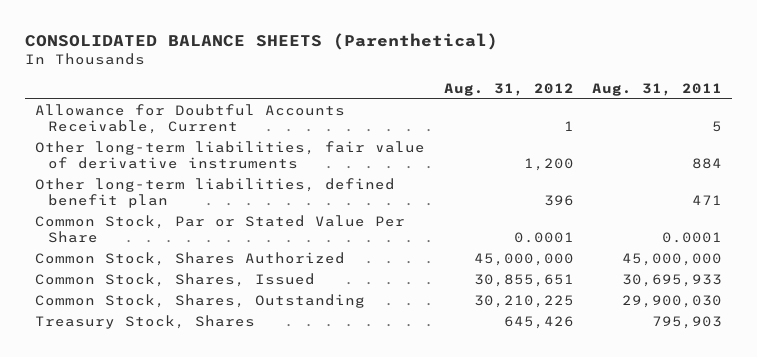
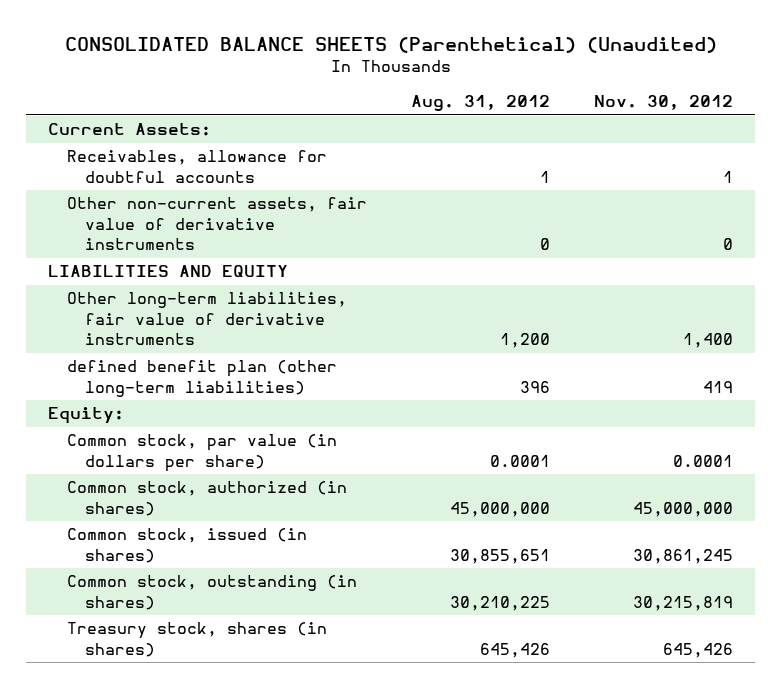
[25,33,499,51] CONSOLIDATED BALANCE SHEETS (Parenthetical) -> [64,36,717,53] CONSOLIDATED BALANCE SHEETS (Parenthetical) (Unaudited)
[592,82,723,96] Aug. 31, 2011 -> none
none -> [594,95,734,111] Nov. 30, 2012
none -> [48,123,212,137] Current Assets:
[34,104,345,135] Allowance for Doubtful Accounts Receivable, Current -> [66,150,327,183] Receivables, allowance for doubtful accounts
none -> [66,197,367,251] Other non-current assets, fair value of derivative instruments
none -> [48,265,289,278] LIABILITIES AND EQUITY
[34,178,395,209] Other long-term liabilities, defined benefit plan -> [66,360,337,397] defined benefit plan (other long-term liabilities)
none -> [48,407,125,425] Equity:
[34,215,405,244] Common Stock, Par or Stated Value Per Share -> [66,434,337,472] Common stock, par value (in dollars per share)
[34,252,345,267] Common Stock, Shares Authorized -> [66,481,347,516] Common stock, authorized (in shares)
[34,273,315,288] Common Stock, Shares, Issued -> [66,528,307,563] Common stock, issued (in shares)
[34,294,365,309] Common Stock, Shares, Outstanding -> [66,575,357,610] Common stock, outstanding (in shares)
[34,315,255,330] Treasury Stock, Shares -> [66,622,327,657] Treasury stock, shares (in shares)

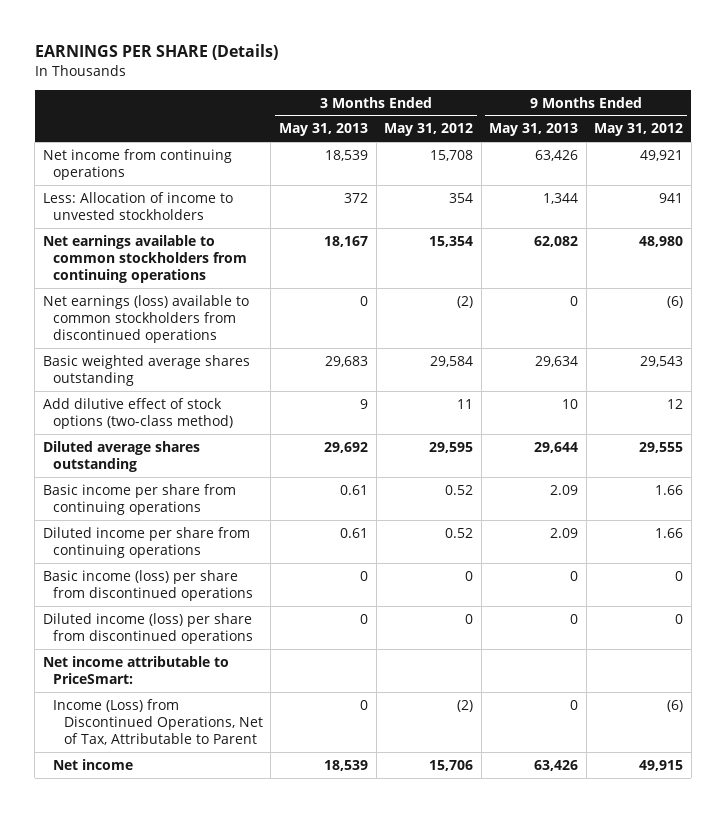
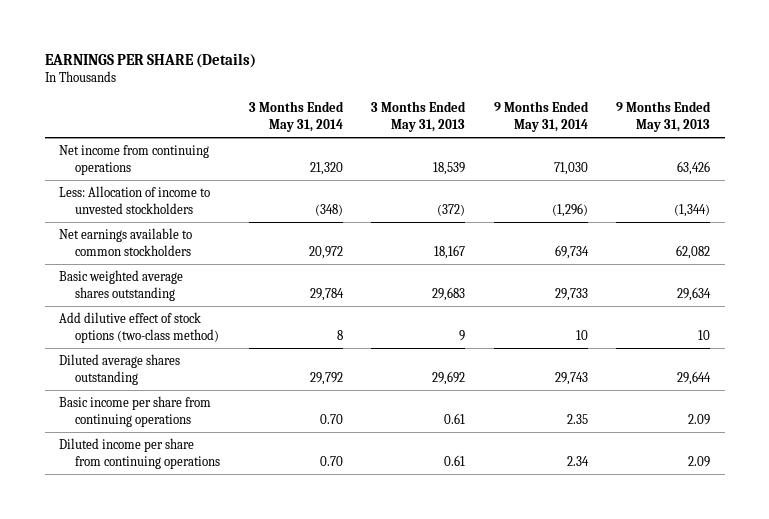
[384,123,474,137] May 31, 2012 -> none
[594,123,684,137] May 31, 2012 -> none
none -> [248,101,344,132] 3 Months Ended May 31, 2014
none -> [493,101,589,132] 9 Months Ended May 31, 2014
[42,294,249,343] Net earnings (loss) available to common stockholders from discontinued operations -> none
[343,192,368,203] 372 -> [437,203,466,216] (372)
[543,192,579,204] 1,344 -> [674,203,711,217] (1,344)
[42,234,248,283] Net earnings available to common stockholders from continuing operations -> [58,228,192,256] Net earnings available to common stockholders
[42,569,254,601] Basic income (loss) per share from discontinued operations -> none
[42,612,254,644] Diluted income (loss) per share from discontinued operations -> none
[42,655,229,684] Net income attributable to PriceSmart: -> none
[53,698,263,745] Income (Loss) from Discontinued Operations, Net of Tax, Attributable to Parent -> none
[53,758,134,770] Net income -> none

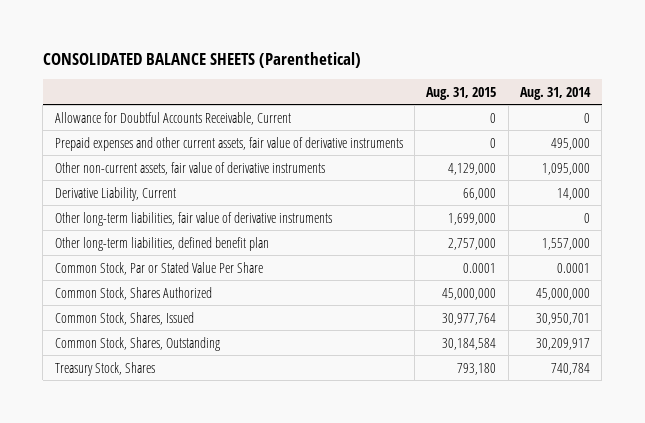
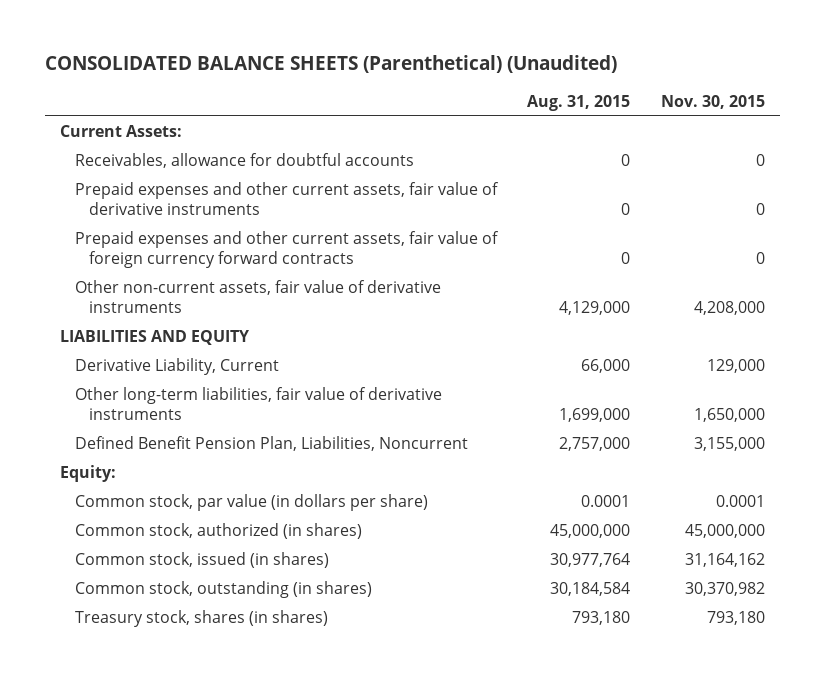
[42,51,361,68] CONSOLIDATED BALANCE SHEETS (Parenthetical) -> [44,54,617,73] CONSOLIDATED BALANCE SHEETS (Parenthetical) (Unaudited)
[520,86,592,100] Aug. 31, 2014 -> none
none -> [660,94,765,109] Nov. 30, 2015
none -> [60,125,183,138] Current Assets:
[54,111,291,125] Allowance for Doubtful Accounts Receivable, Current -> [74,153,414,169] Receivables, allowance for doubtful accounts
none -> [74,231,499,269] Prepaid expenses and other current assets, fair value of foreign currency forward contracts
none -> [60,330,250,346] LIABILITIES AND EQUITY
[54,236,269,251] Other long-term liabilities, defined benefit plan -> [74,436,468,452] Defined Benefit Pension Plan, Liabilities, Noncurrent
none -> [60,465,117,483] Equity:
[54,261,263,275] Common Stock, Par or Stated Value Per Share -> [74,494,428,512] Common stock, par value (in dollars per share)
[54,286,212,300] Common Stock, Shares Authorized -> [74,523,362,540] Common stock, authorized (in shares)
[54,311,194,325] Common Stock, Shares, Issued -> [74,552,329,569] Common stock, issued (in shares)
[54,336,220,351] Common Stock, Shares, Outstanding -> [74,581,372,599] Common stock, outstanding (in shares)
[54,361,155,376] Treasury Stock, Shares -> [74,610,328,628] Treasury stock, shares (in shares)

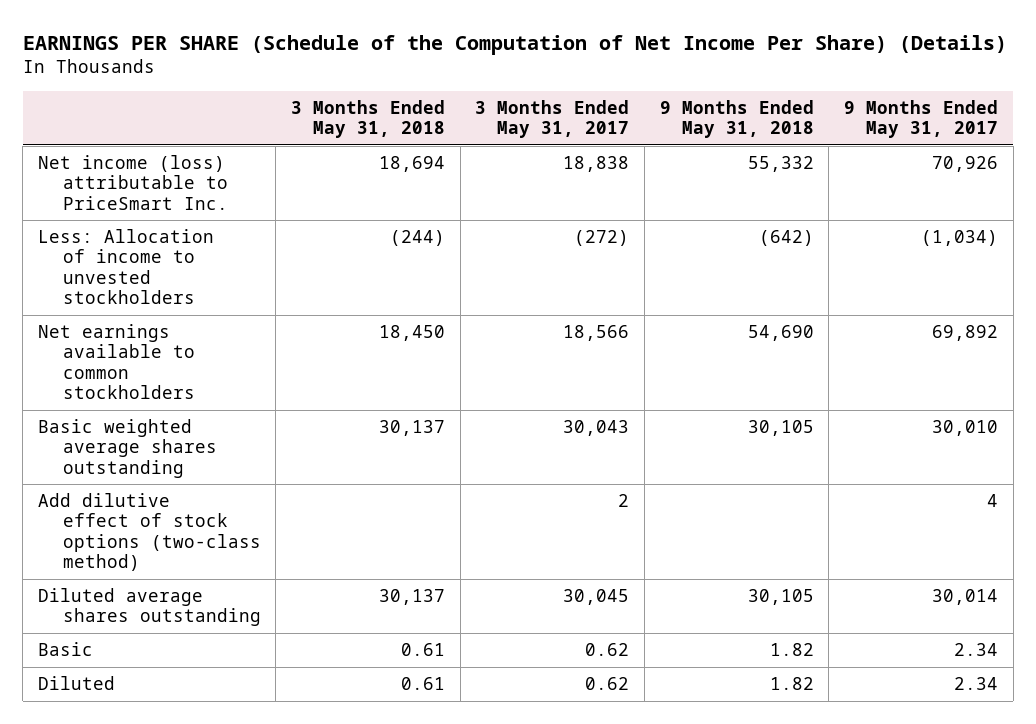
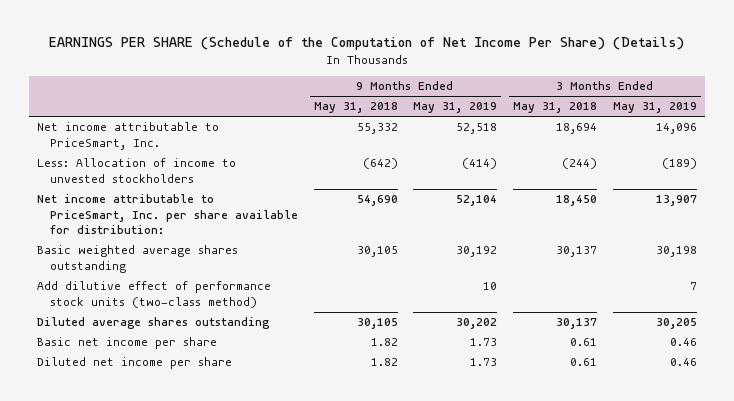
[475,99,630,139] 3 Months Ended May 31, 2017 -> none
[844,99,999,139] 9 Months Ended May 31, 2017 -> none
none -> [413,102,498,114] May 31, 2019
none -> [612,102,697,114] May 31, 2019
[37,155,228,210] Net income (loss) attributable to PriceSmart Inc. -> [36,122,219,150] Net income attributable to PriceSmart, Inc.
[37,324,195,400] Net earnings available to common stockholders -> [36,194,298,235] Net income attributable to PriceSmart, Inc. per share available for distribution:
[37,493,261,572] Add dilutive effect of stock options (two-class method) -> [36,281,271,308] Add dilutive effect of performance stock units (two-class method)
[37,642,93,657] Basic -> [36,337,217,350] Basic net income per share
[37,676,115,691] Diluted -> [36,357,232,370] Diluted net income per share

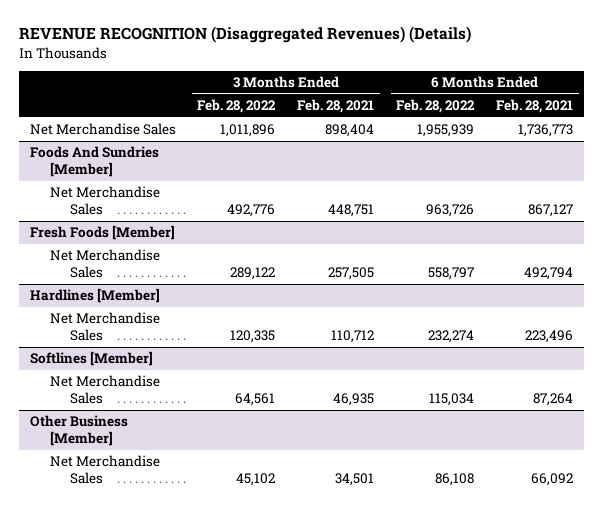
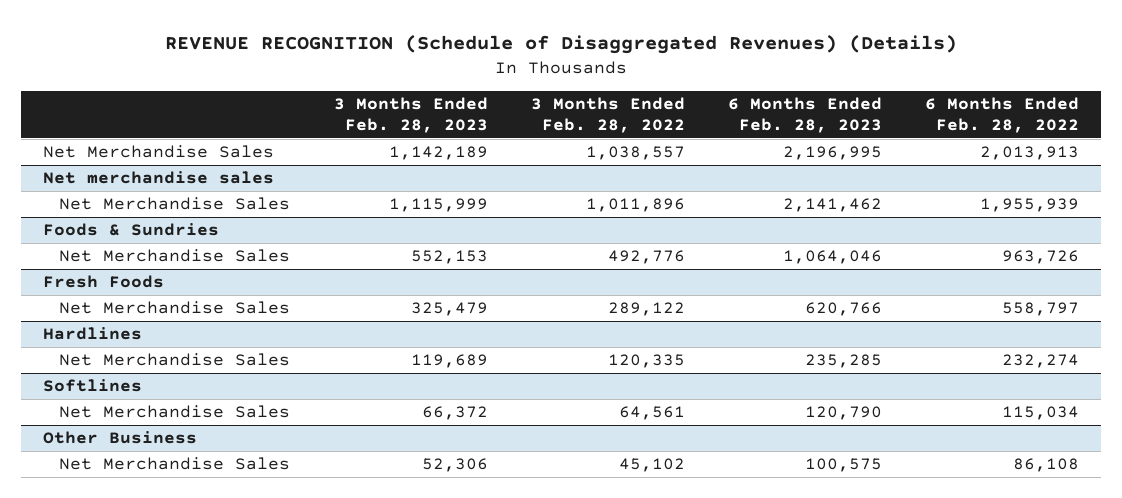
[18,26,471,44] REVENUE RECOGNITION (Disaggregated Revenues) (Details) -> [165,34,958,54] REVENUE RECOGNITION (Schedule of Disaggregated Revenues) (Details)
[297,99,375,114] Feb. 28, 2021 -> none
[496,99,574,114] Feb. 28, 2021 -> none
none -> [333,96,488,133] 3 Months Ended Feb. 28, 2023
none -> [728,96,883,133] 6 Months Ended Feb. 28, 2023
none -> [42,145,274,159] Net Merchandise Sales
none -> [42,171,274,185] Net merchandise sales
[29,146,159,178] Foods And Sundries [Member] -> [42,223,219,237] Foods & Sundries
[29,225,175,241] Fresh Foods [Member] -> [42,275,164,289] Fresh Foods
[29,288,160,304] Hardlines [Member] -> [42,327,142,341] Hardlines
[29,351,153,367] Softlines [Member] -> [42,379,142,393] Softlines
[29,415,128,447] Other Business [Member] -> [42,431,197,445] Other Business

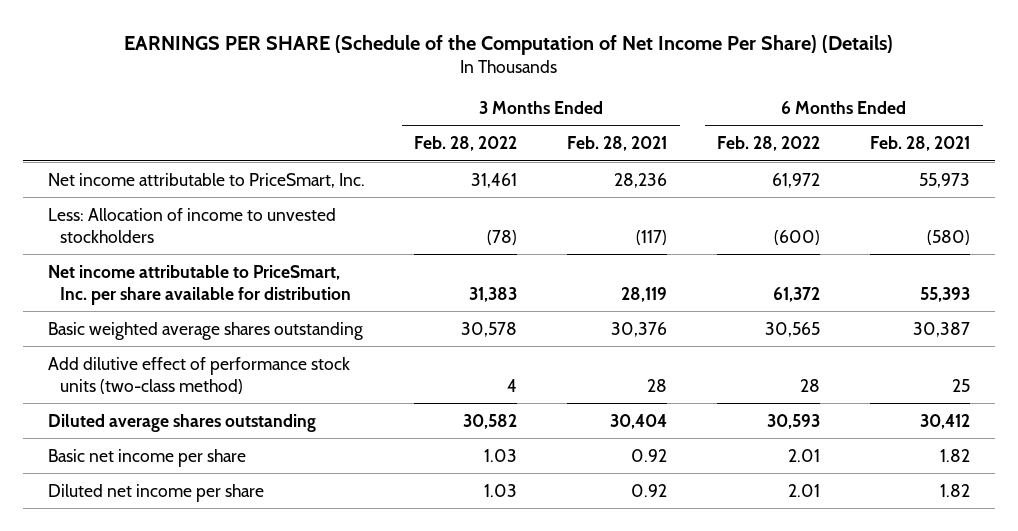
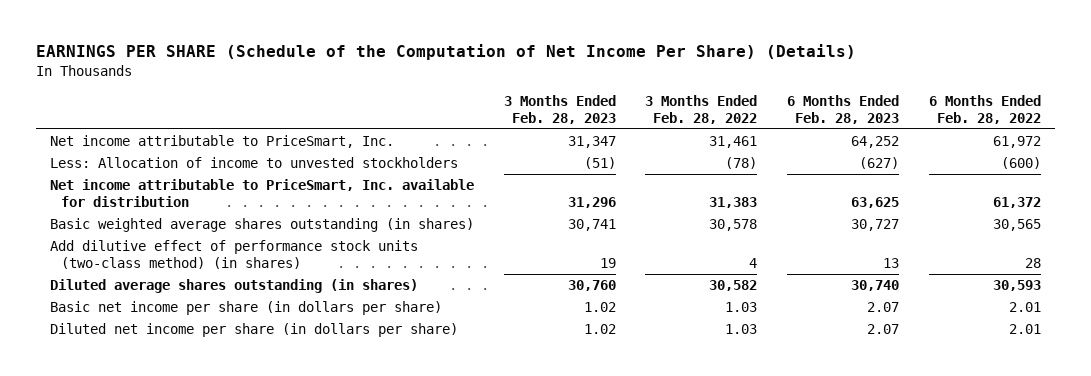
[567,136,668,152] Feb. 28, 2021 -> none
[870,136,971,152] Feb. 28, 2021 -> none
none -> [503,95,616,124] 3 Months Ended Feb. 28, 2023
none -> [786,95,899,124] 6 Months Ended Feb. 28, 2023
[47,264,352,305] Net income attributable to PriceSmart, Inc. per share available for distribution -> [50,179,475,207] Net income attributable to PriceSmart, Inc. available for distribution
[47,321,363,340] Basic weighted average shares outstanding -> [50,218,475,233] Basic weighted average shares outstanding (in shares)
[47,356,350,394] Add dilutive effect of performance stock units (two-class method) -> [50,240,419,269] Add dilutive effect of performance stock units (two-class method) (in shares)
[47,413,316,432] Diluted average shares outstanding -> [50,279,419,294] Diluted average shares outstanding (in shares)
[47,448,246,467] Basic net income per share -> [50,301,443,316] Basic net income per share (in dollars per share)
[47,483,264,502] Diluted net income per share -> [50,323,459,338] Diluted net income per share (in dollars per share)

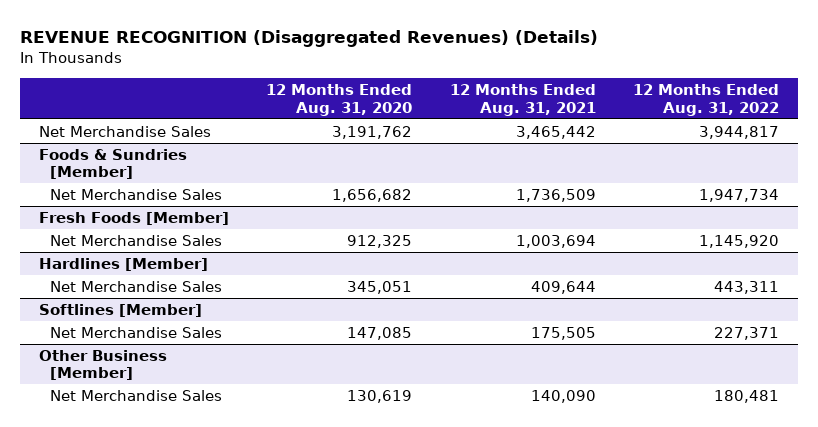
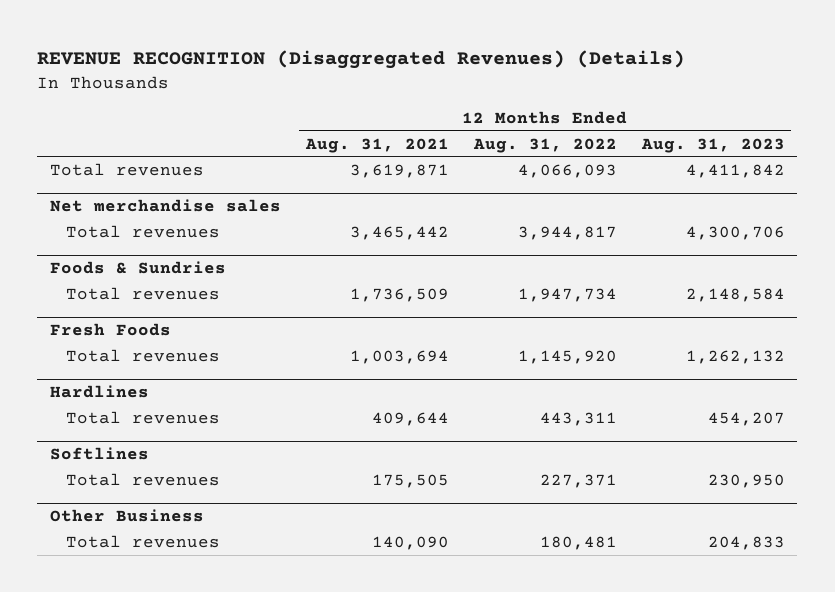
[266,84,413,116] 12 Months Ended Aug. 31, 2020 -> none
none -> [640,137,785,153] Aug. 31, 2023
none -> [49,162,204,176] Total revenues
none -> [49,199,281,213] Net merchandise sales
[38,125,211,137] Net Merchandise Sales -> [65,224,220,238] Total revenues
[38,148,187,180] Foods & Sundries [Member] -> [49,261,226,275] Foods & Sundries
[49,188,222,200] Net Merchandise Sales -> [65,286,220,300] Total revenues
[38,211,229,225] Fresh Foods [Member] -> [49,323,171,337] Fresh Foods
[49,234,222,246] Net Merchandise Sales -> [65,348,220,362] Total revenues
[38,257,208,271] Hardlines [Member] -> [49,385,149,399] Hardlines
[49,280,222,292] Net Merchandise Sales -> [65,410,220,424] Total revenues
[38,303,202,317] Softlines [Member] -> [49,447,149,461] Softlines
[49,326,222,338] Net Merchandise Sales -> [65,472,220,486] Total revenues
[38,349,167,381] Other Business [Member] -> [49,509,204,523] Other Business
[49,389,222,401] Net Merchandise Sales -> [65,534,220,548] Total revenues

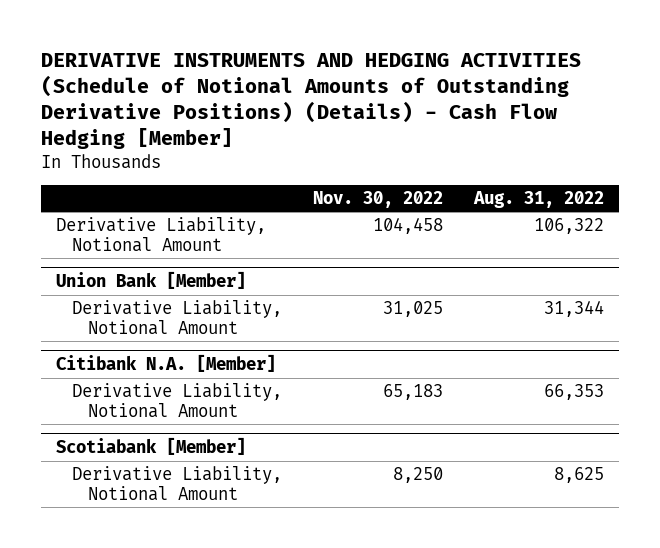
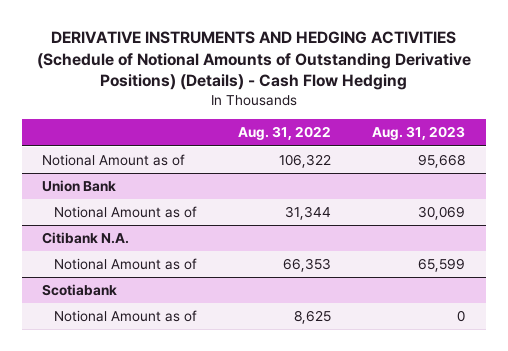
[40,53,581,150] DERIVATIVE INSTRUMENTS AND HEDGING ACTIVITIES (Schedule of Notional Amounts of Outstanding Derivative Positions) (Details) - Cash Flow Hedging [Member] -> [36,31,471,91] DERIVATIVE INSTRUMENTS AND HEDGING ACTIVITIES (Schedule of Notional Amounts of Outstanding Derivative Positions) (Details) - Cash Flow Hedging
[312,191,443,209] Nov. 30, 2022 -> none
none -> [372,126,466,141] Aug. 31, 2023
[56,217,267,253] Derivative Liability, Notional Amount -> [42,154,186,167] Notional Amount as of
[56,271,247,290] Union Bank [Member] -> [42,180,117,193] Union Bank
[72,300,283,336] Derivative Liability, Notional Amount -> [53,206,197,219] Notional Amount as of
[56,354,277,373] Citibank N.A. [Member] -> [42,232,130,245] Citibank N.A.
[72,383,283,419] Derivative Liability, Notional Amount -> [53,258,197,271] Notional Amount as of
[56,437,247,456] Scotiabank [Member] -> [42,284,118,297] Scotiabank
[72,466,283,502] Derivative Liability, Notional Amount -> [53,310,197,323] Notional Amount as of

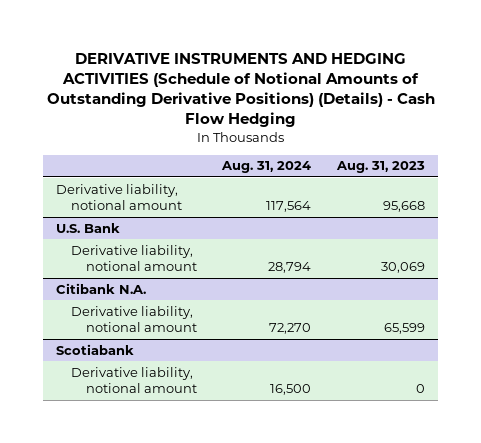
[238,126,332,141] Aug. 31, 2022 -> none
none -> [221,161,312,174] Aug. 31, 2024
[42,180,117,193] Union Bank -> none
[42,154,186,167] Notional Amount as of -> [56,183,182,211] Derivative liability, notional amount
none -> [56,222,121,233] U.S. Bank
[53,206,197,219] Notional Amount as of -> [70,244,197,272] Derivative liability, notional amount
[53,258,197,271] Notional Amount as of -> [70,305,197,333] Derivative liability, notional amount
[53,310,197,323] Notional Amount as of -> [70,366,197,394] Derivative liability, notional amount

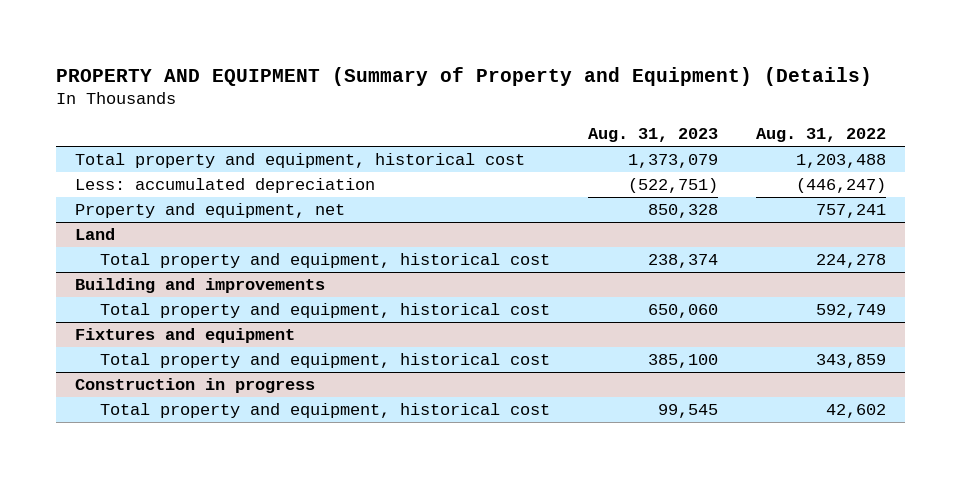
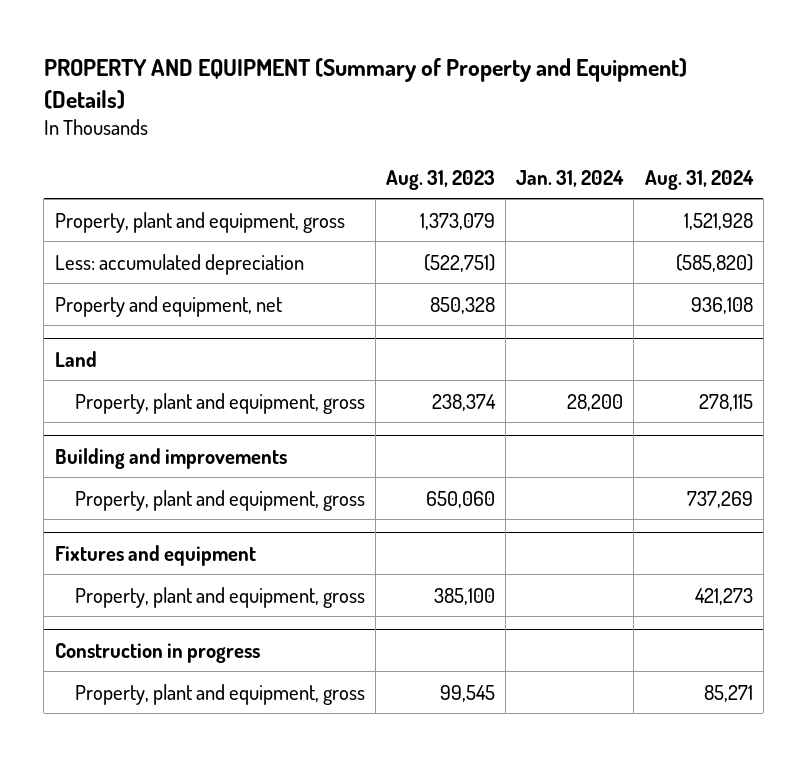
[756,128,887,143] Aug. 31, 2022 -> none
none -> [516,169,625,187] Jan. 31, 2024
none -> [644,169,754,190] Aug. 31, 2024
[74,153,525,169] Total property and equipment, historical cost -> [54,211,345,233] Property, plant and equipment, gross
[100,253,551,269] Total property and equipment, historical cost -> [75,392,366,414] Property, plant and equipment, gross
[100,303,551,319] Total property and equipment, historical cost -> [75,489,366,511] Property, plant and equipment, gross
[100,353,551,369] Total property and equipment, historical cost -> [75,586,366,608] Property, plant and equipment, gross
[100,403,551,419] Total property and equipment, historical cost -> [75,683,366,705] Property, plant and equipment, gross

